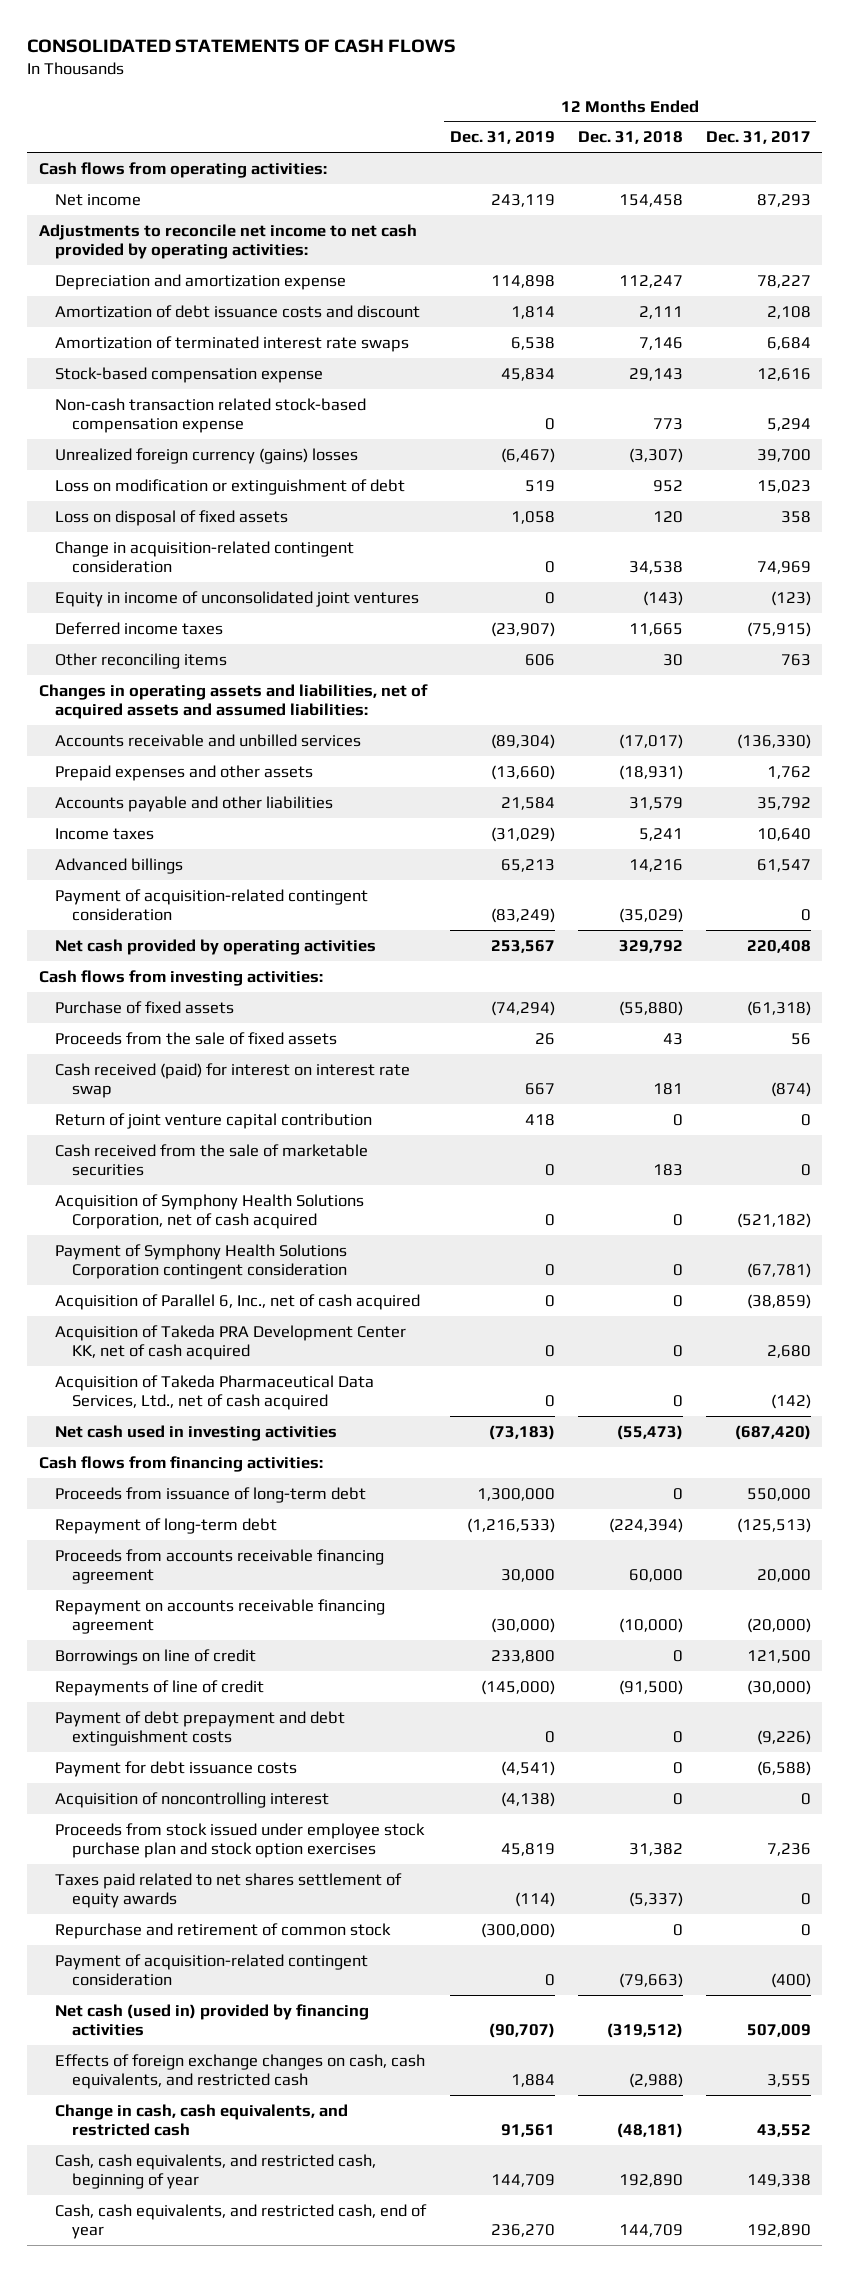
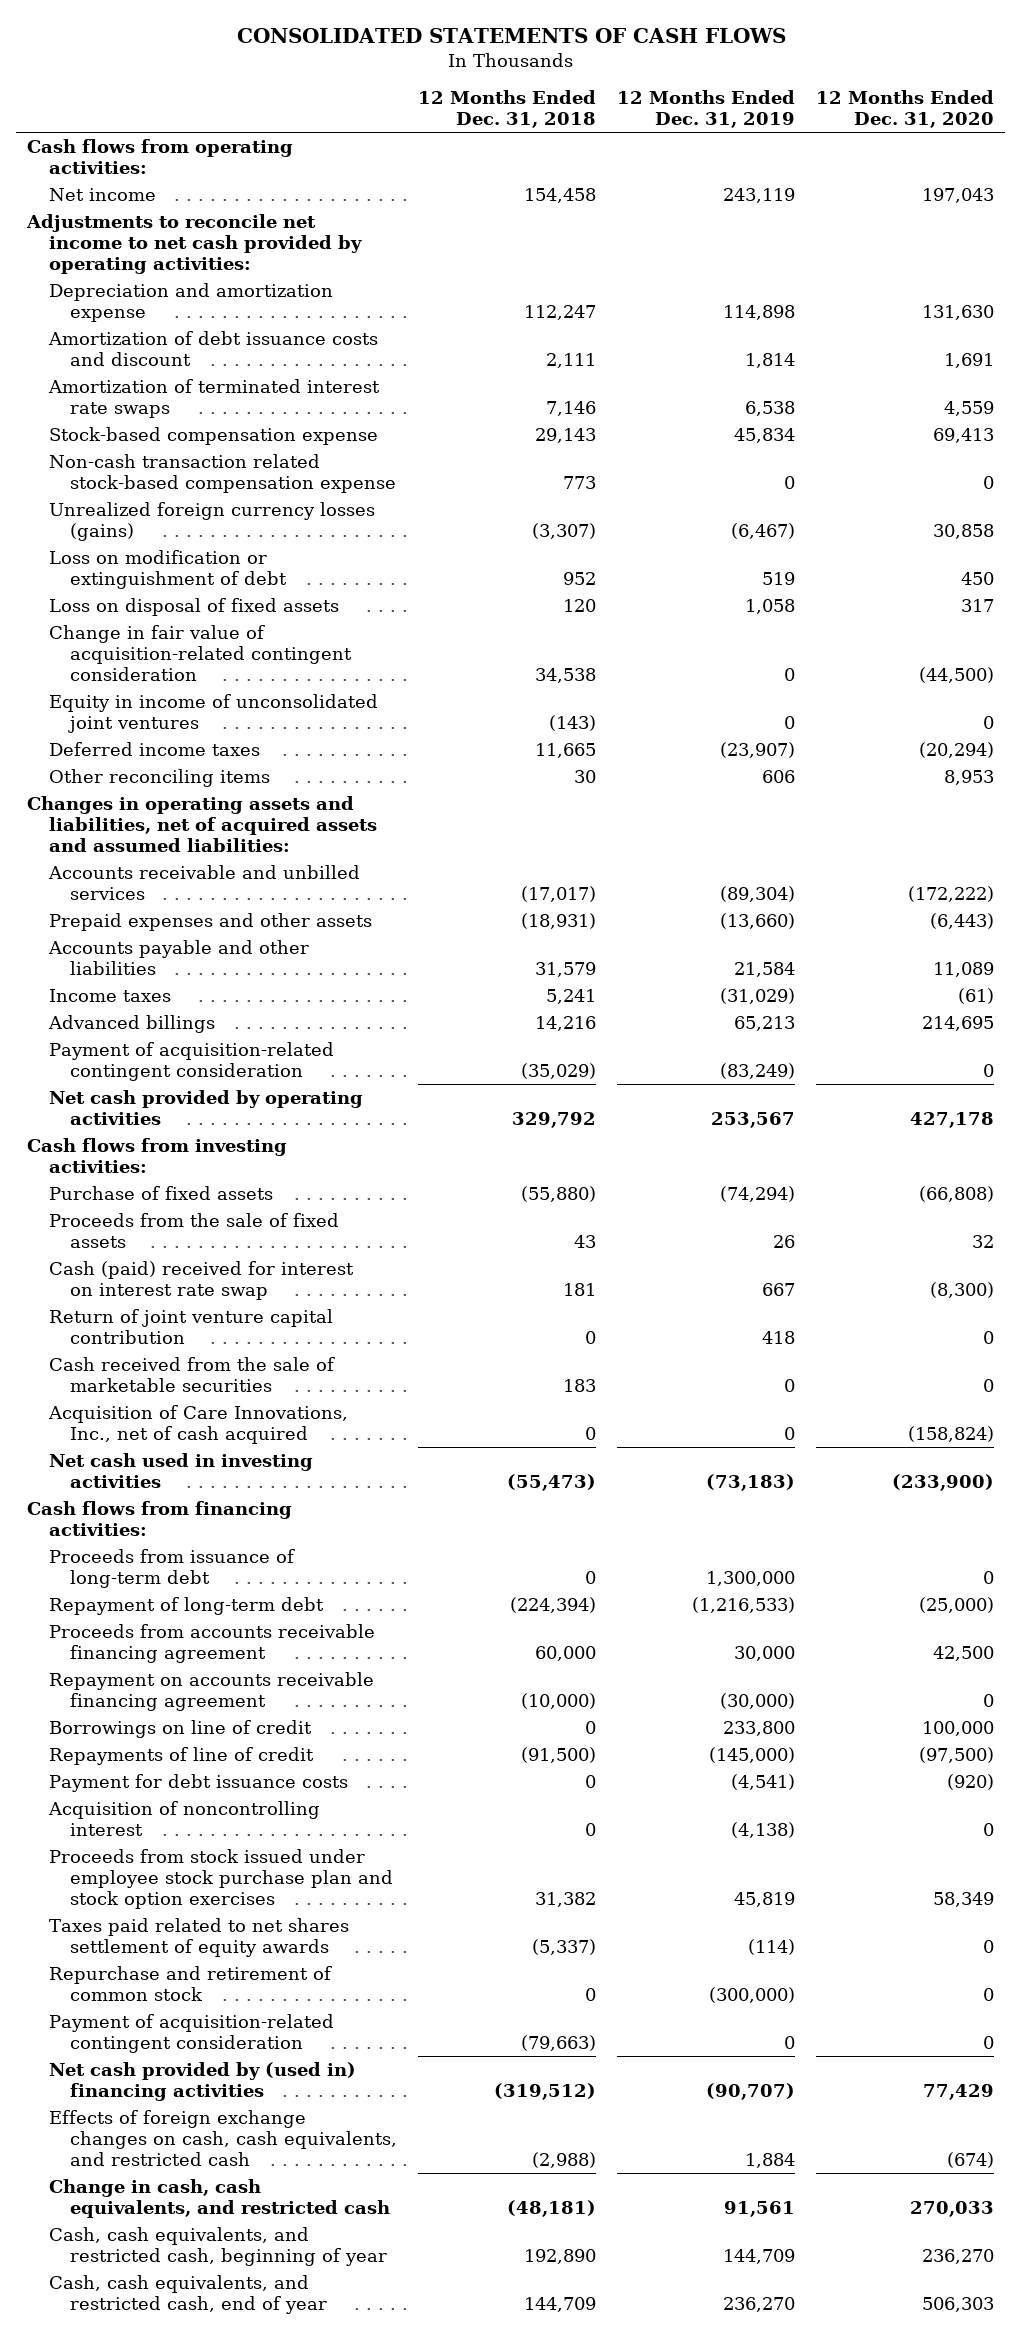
[705,131,811,145] Dec. 31, 2017 -> none
none -> [816,90,995,129] 12 Months Ended Dec. 31, 2020
[55,447,359,464] Unrealized foreign currency (gains) losses -> [48,501,375,541] Unrealized foreign currency losses (gains)
[55,540,355,574] Change in acquisition-related contingent consideration -> [48,624,353,681] Change in fair value of acquisition-related contingent consideration
[55,1062,411,1099] Cash received (paid) for interest on interest rate swap -> [48,1260,354,1300] Cash (paid) received for interest on interest rate swap
[55,1193,365,1230] Acquisition of Symphony Health Solutions Corporation, net of cash acquired -> none
[55,1243,348,1280] Payment of Symphony Health Solutions Corporation contingent consideration -> none
[55,1324,407,1361] Acquisition of Takeda PRA Development Center KK, net of cash acquired -> none
[55,1374,375,1411] Acquisition of Takeda Pharmaceutical Data Services, Ltd., net of cash acquired -> none
[55,1293,421,1310] Acquisition of Parallel 6, Inc., net of cash acquired -> [47,1404,348,1444] Acquisition of Care Innovations, Inc., net of cash acquired
[55,1710,346,1747] Payment of debt prepayment and debt extinguishment costs -> none
[55,2003,370,2037] Net cash (used in) provided by financing activities -> [48,2061,356,2101] Net cash provided by (used in) financing activities

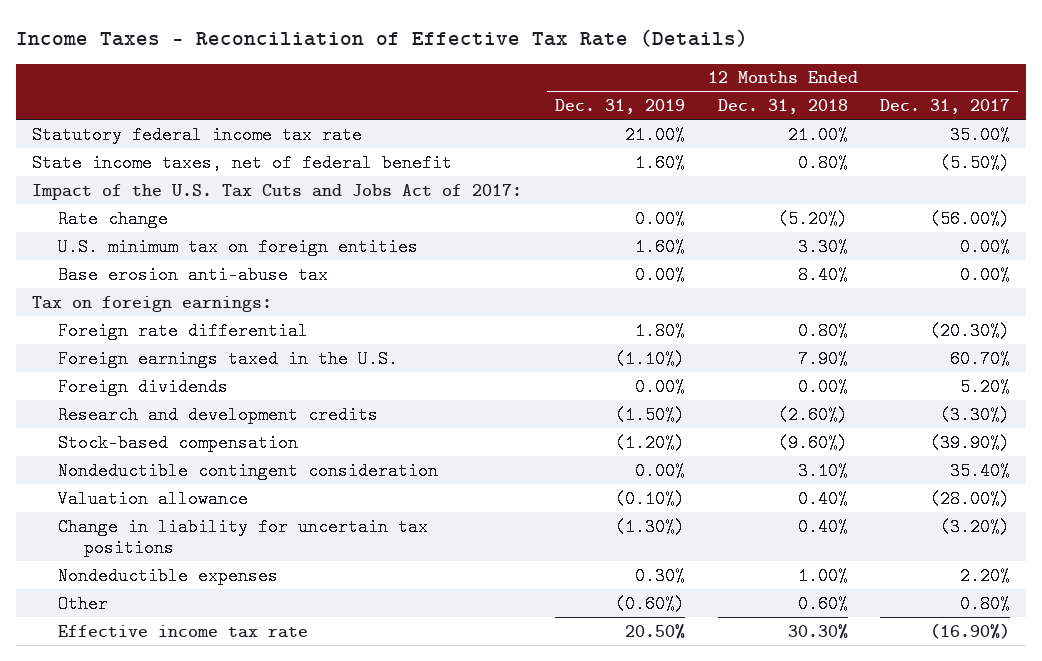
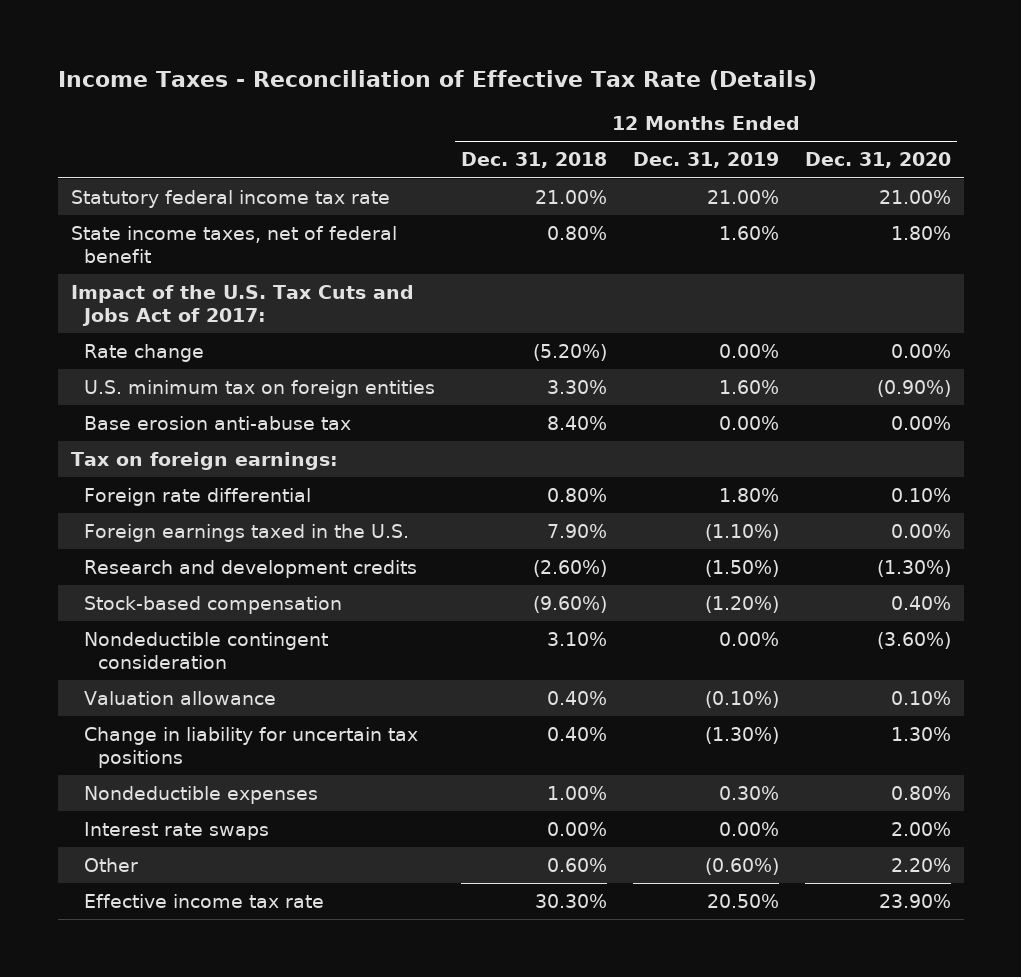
[880,99,1011,115] Dec. 31, 2017 -> none
none -> [804,152,951,169] Dec. 31, 2020
[58,377,229,396] Foreign dividends -> none
none -> [84,821,270,840] Interest rate swaps

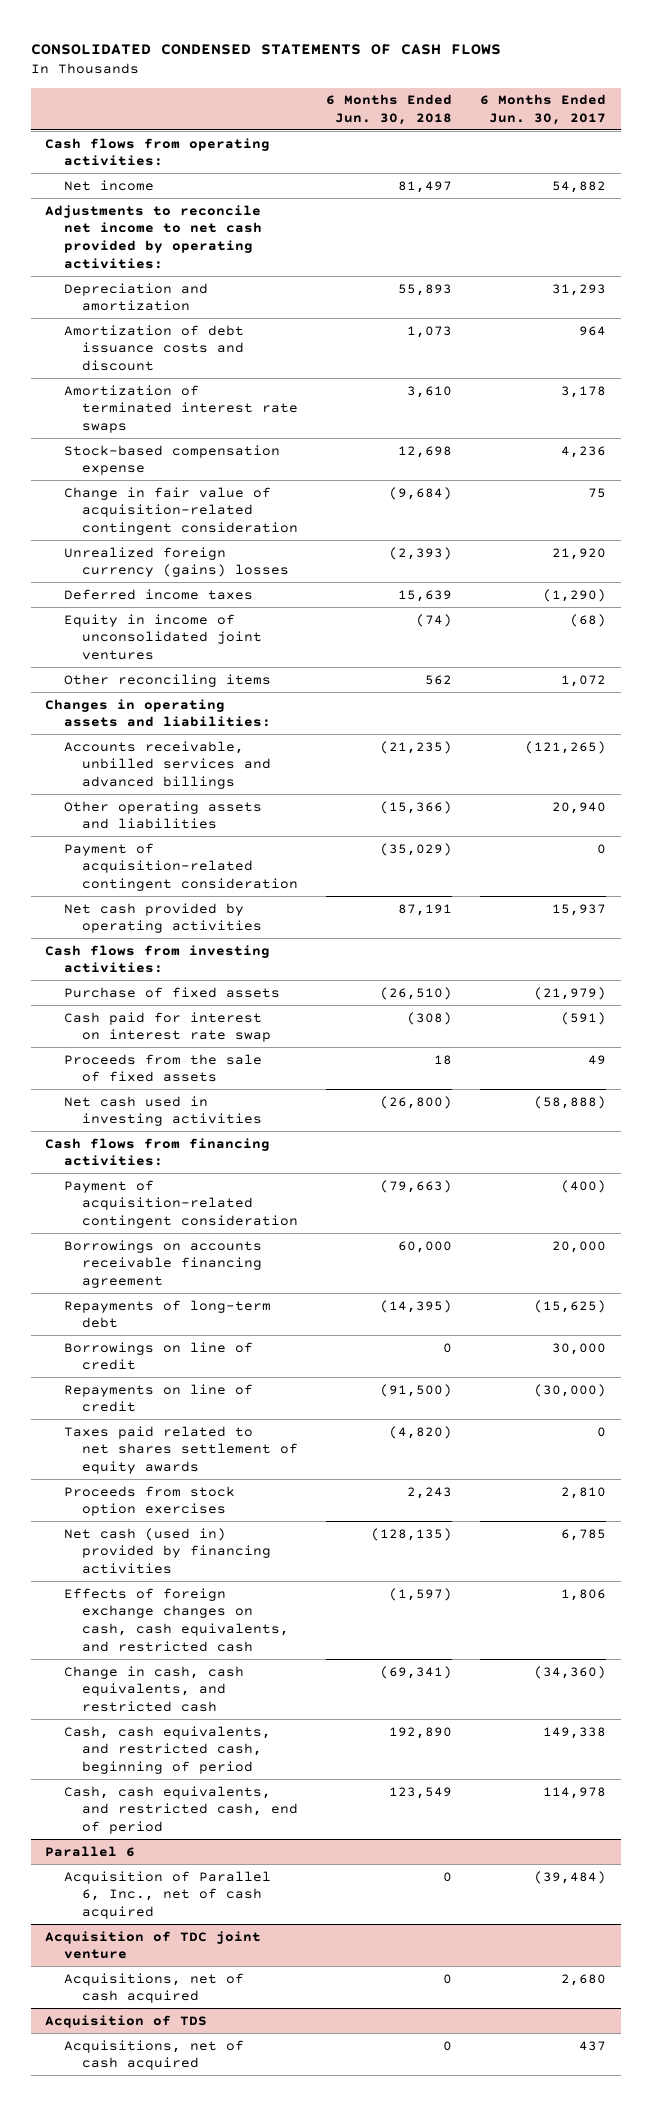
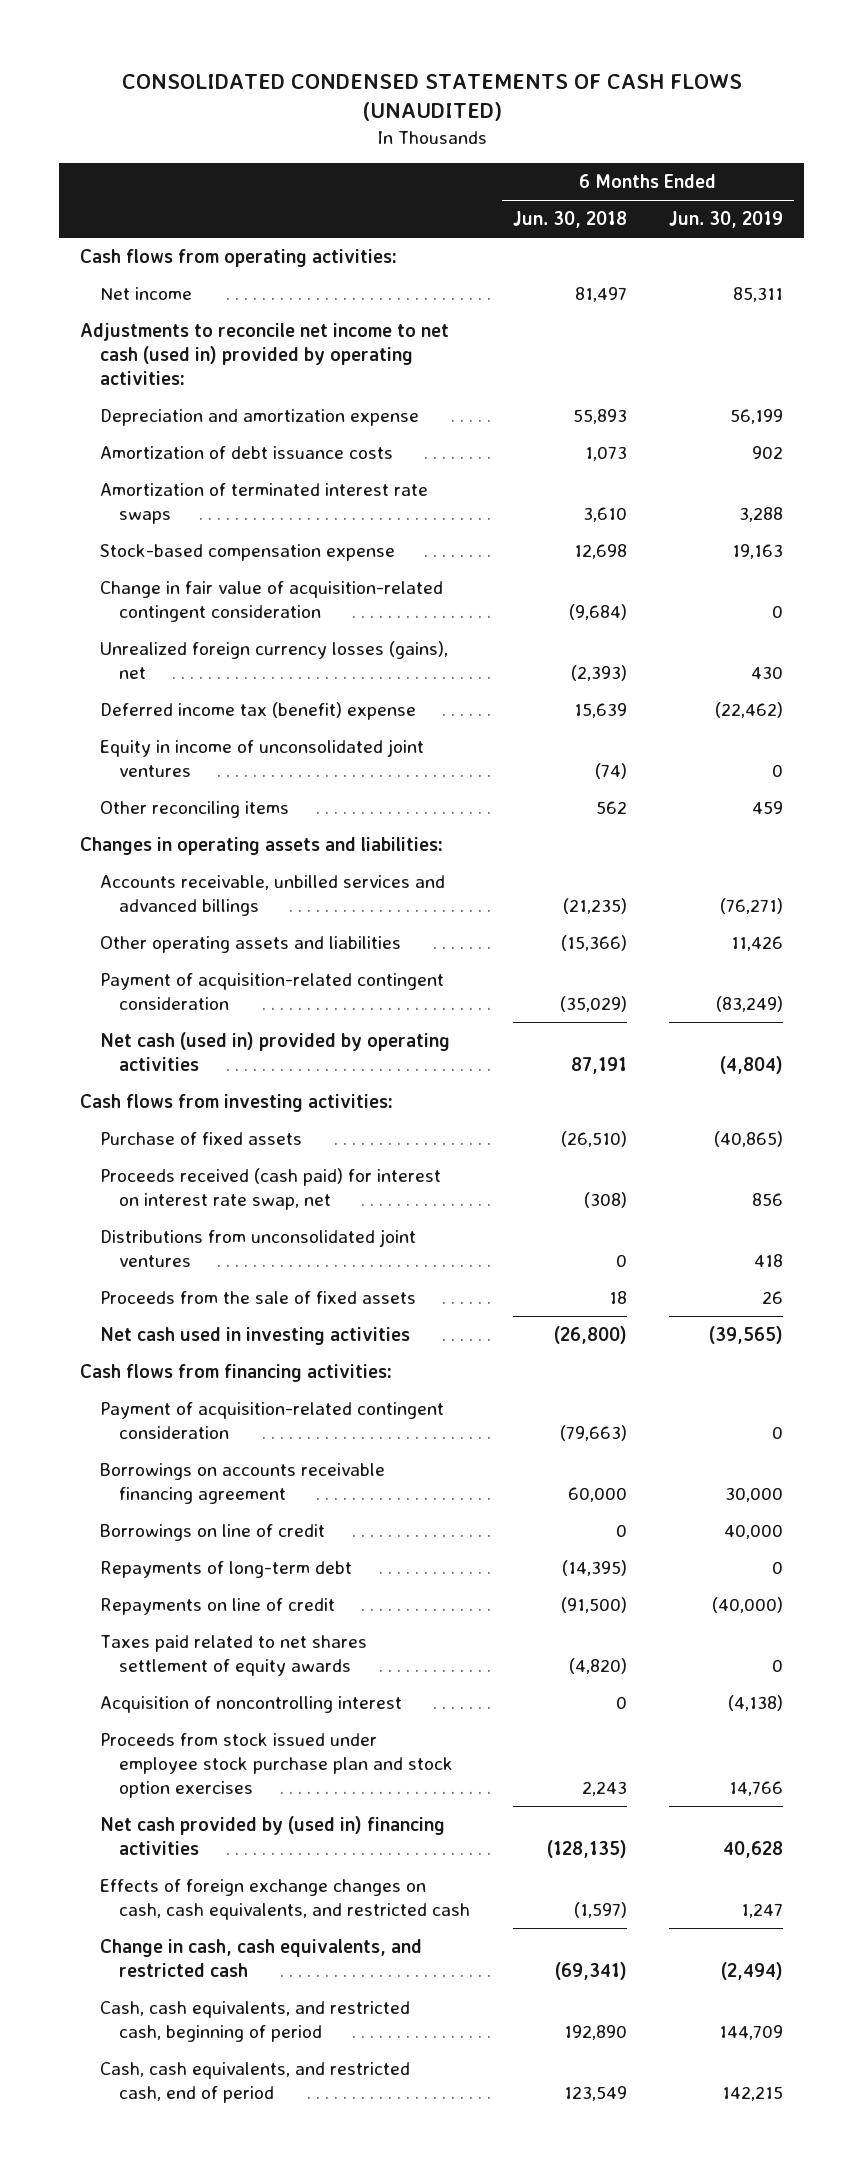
[31,43,502,55] CONSOLIDATED CONDENSED STATEMENTS OF CASH FLOWS -> [121,73,742,121] CONSOLIDATED CONDENSED STATEMENTS OF CASH FLOWS (UNAUDITED)
[480,94,607,125] 6 Months Ended Jun. 30, 2017 -> none
none -> [669,211,784,229] Jun. 30, 2019
[45,204,262,269] Adjustments to reconcile net income to net cash provided by operating activities: -> [80,323,450,386] Adjustments to reconcile net income to net cash (used in) provided by operating activities:
[63,282,208,312] Depreciation and amortization -> [99,409,419,427] Depreciation and amortization expense
[63,324,244,372] Amortization of debt issuance costs and discount -> [99,446,393,460] Amortization of debt issuance costs
[63,546,289,578] Unrealized foreign currency (gains) losses -> [99,641,448,680] Unrealized foreign currency losses (gains), net
[63,588,253,600] Deferred income taxes -> [99,702,416,721] Deferred income tax (benefit) expense
[63,902,262,934] Net cash provided by operating activities -> [99,1032,450,1072] Net cash (used in) provided by operating activities
[63,1011,271,1043] Cash paid for interest on interest rate swap -> [99,1168,441,1211] Proceeds received (cash paid) for interest on interest rate swap, net
none -> [99,1229,416,1268] Distributions from unconsolidated joint ventures
[63,1299,271,1329] Repayments of long-term debt -> [99,1561,352,1579] Repayments of long-term debt
none -> [99,1696,402,1714] Acquisition of noncontrolling interest
[63,1485,235,1517] Proceeds from stock option exercises -> [99,1733,454,1799] Proceeds from stock issued under employee stock purchase plan and stock option exercises
[63,1527,271,1575] Net cash (used in) provided by financing activities -> [99,1816,445,1856] Net cash provided by (used in) financing activities
[45,1845,136,1857] Parallel 6 -> none
[63,1870,271,1920] Acquisition of Parallel 6, Inc., net of cash acquired -> none
[45,1930,262,1960] Acquisition of TDC joint venture -> none
[63,1972,244,2004] Acquisitions, net of cash acquired -> none
[45,2014,208,2028] Acquisition of TDS -> none
[63,2039,244,2071] Acquisitions, net of cash acquired -> none

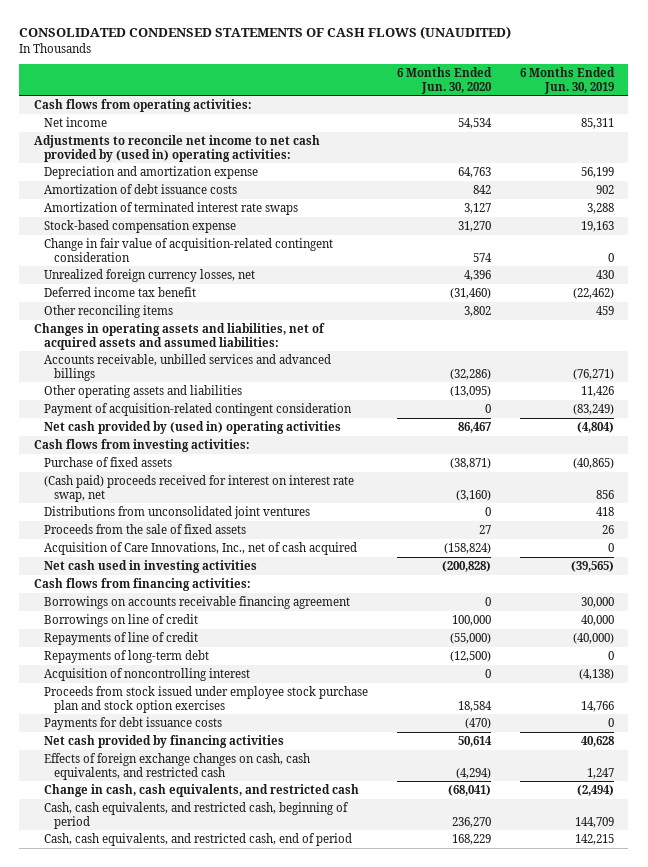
[512,211,627,229] Jun. 30, 2018 -> none
none -> [396,67,492,94] 6 Months Ended Jun. 30, 2020
[80,323,450,386] Adjustments to reconcile net income to net cash (used in) provided by operating activities: -> [33,135,320,162] Adjustments to reconcile net income to net cash provided by (used in) operating activities:
[99,739,424,778] Equity in income of unconsolidated joint ventures -> none
[99,641,448,680] Unrealized foreign currency losses (gains), net -> [43,269,255,283] Unrealized foreign currency losses, net
[99,702,416,721] Deferred income tax (benefit) expense -> [43,287,196,298] Deferred income tax benefit
[80,837,444,856] Changes in operating assets and liabilities: -> [33,323,325,350] Changes in operating assets and liabilities, net of acquired assets and assumed liabilities:
[99,1032,450,1072] Net cash (used in) provided by operating activities -> [43,421,341,435] Net cash provided by (used in) operating activities
[99,1168,441,1211] Proceeds received (cash paid) for interest on interest rate swap, net -> [43,475,354,502] (Cash paid) proceeds received for interest on interest rate swap, net
none -> [43,542,357,556] Acquisition of Care Innovations, Inc., net of cash acquired
[99,1402,444,1440] Payment of acquisition-related contingent consideration -> none
none -> [43,632,198,646] Repayments of line of credit
[99,1598,335,1616] Repayments on line of credit -> none
[99,1635,367,1677] Taxes paid related to net shares settlement of equity awards -> none
none -> [43,717,222,731] Payments for debt issuance costs
[99,1816,445,1856] Net cash provided by (used in) financing activities -> [43,735,284,749] Net cash provided by financing activities

